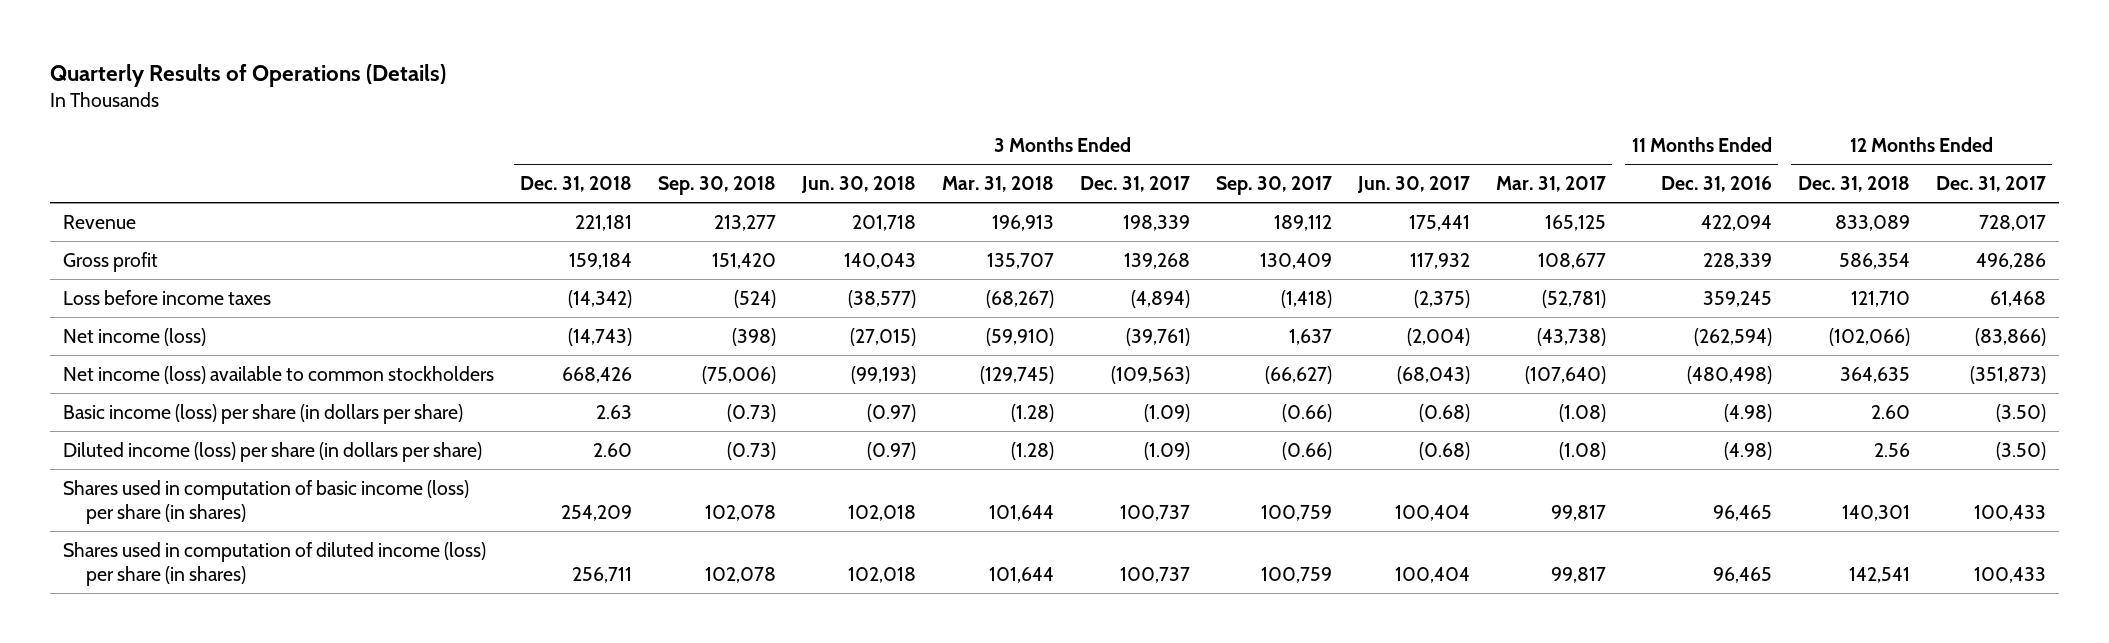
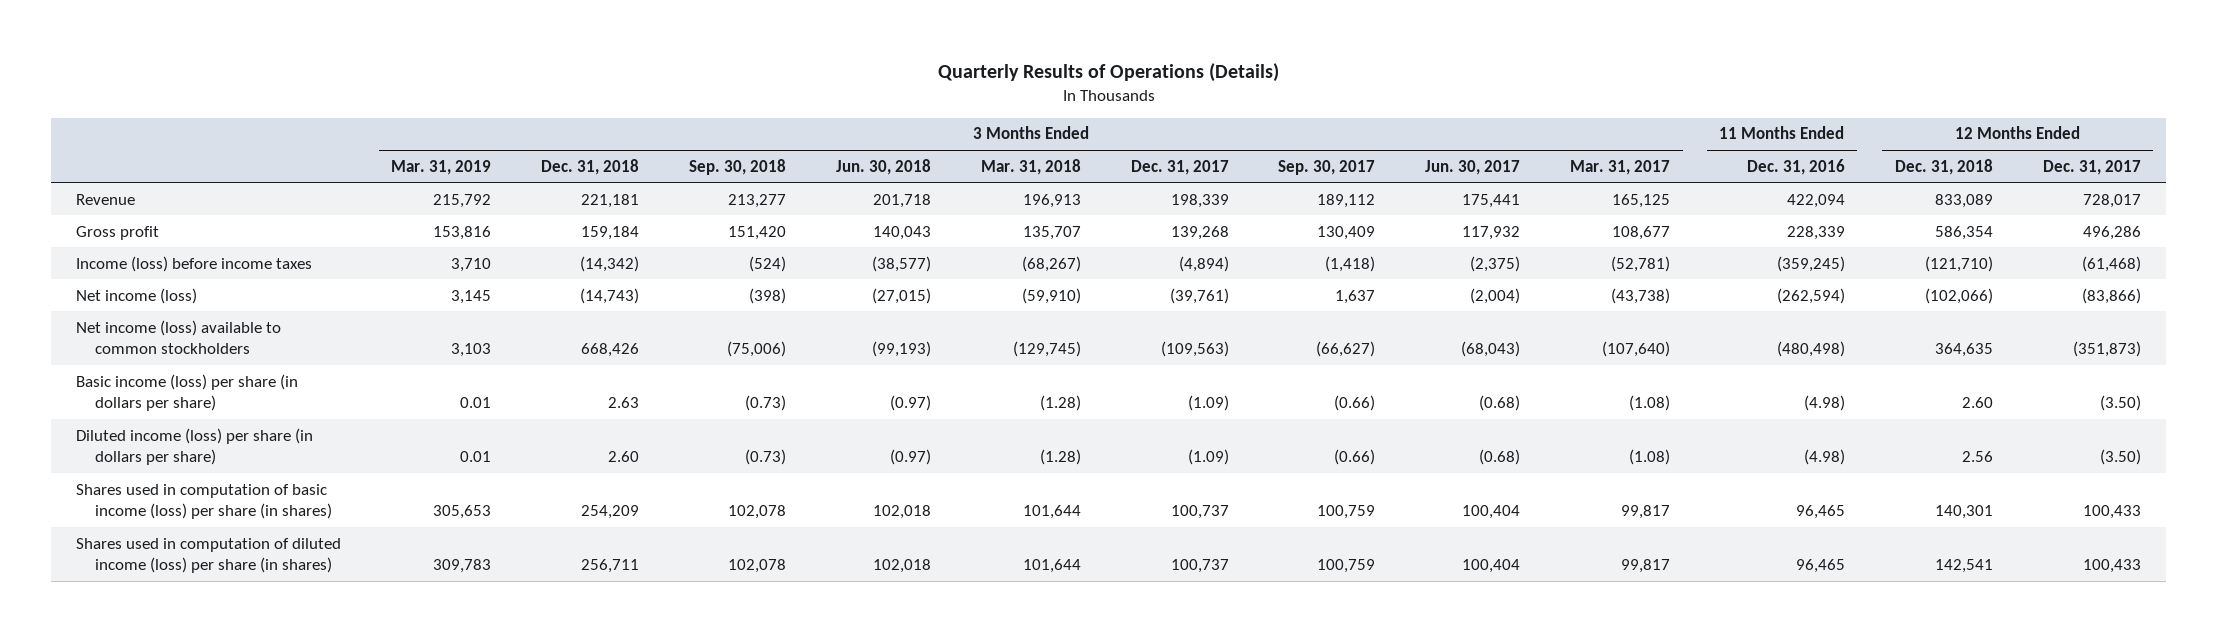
none -> [391,159,492,175] Mar. 31, 2019
[63,289,272,305] Loss before income taxes -> [76,255,313,272] Income (loss) before income taxes
[1702,290,1772,307] 359,245 -> [1776,255,1845,272] (359,245)
[1850,290,1910,307] 121,710 -> [1924,255,1993,272] (121,710)
[1989,290,2046,307] 61,468 -> [2081,255,2141,272] (61,468)

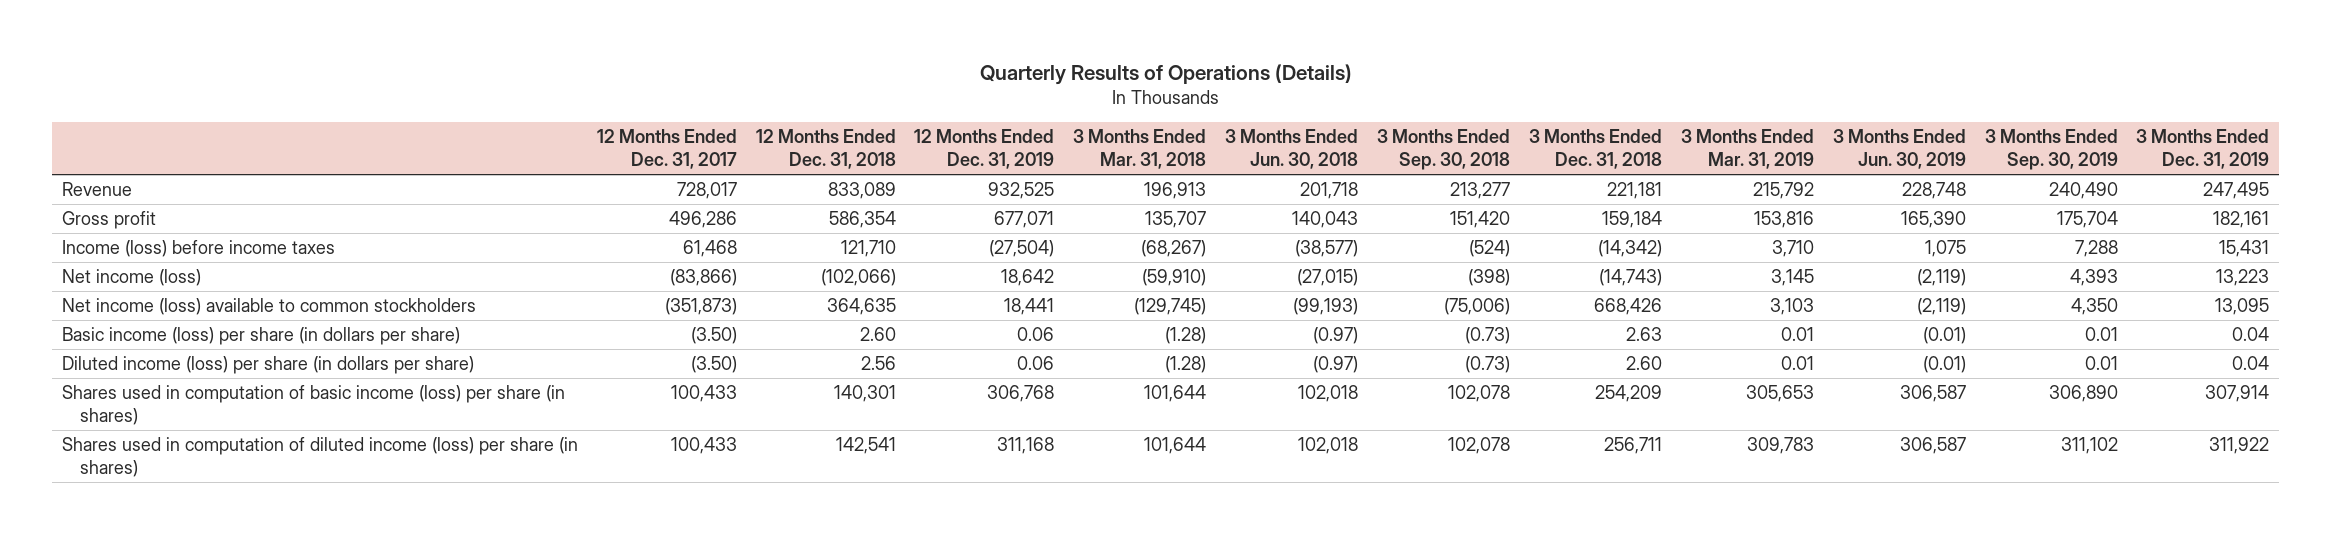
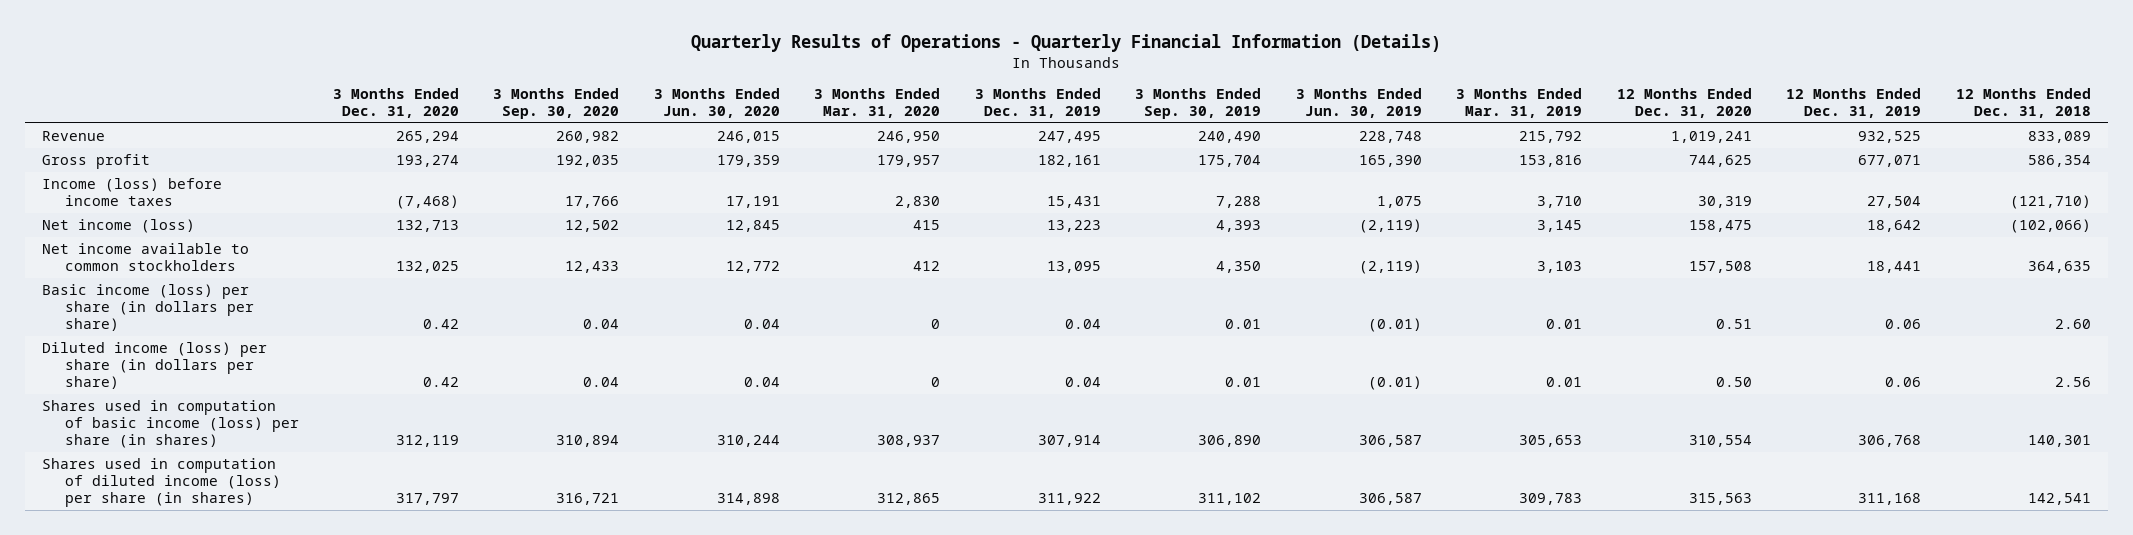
[979,64,1352,86] Quarterly Results of Operations (Details) -> [691,33,1442,52] Quarterly Results of Operations - Quarterly Financial Information (Details)
[596,129,737,170] 12 Months Ended Dec. 31, 2017 -> none
[1073,129,1207,170] 3 Months Ended Mar. 31, 2018 -> none
[1225,129,1359,170] 3 Months Ended Jun. 30, 2018 -> none
[1377,129,1511,171] 3 Months Ended Sep. 30, 2018 -> none
[1528,129,1662,170] 3 Months Ended Dec. 31, 2018 -> none
none -> [332,88,459,119] 3 Months Ended Dec. 31, 2020
none -> [493,88,620,120] 3 Months Ended Sep. 30, 2020
none -> [653,88,780,119] 3 Months Ended Jun. 30, 2020
none -> [814,88,941,119] 3 Months Ended Mar. 31, 2020
none -> [1616,88,1752,119] 12 Months Ended Dec. 31, 2020
[840,239,896,257] 121,710 -> [2009,195,2091,210] (121,710)
[989,239,1055,257] (27,504) -> [1867,196,1922,209] 27,504
[61,297,476,315] Net income (loss) available to common stockholders -> [42,243,250,272] Net income available to common stockholders

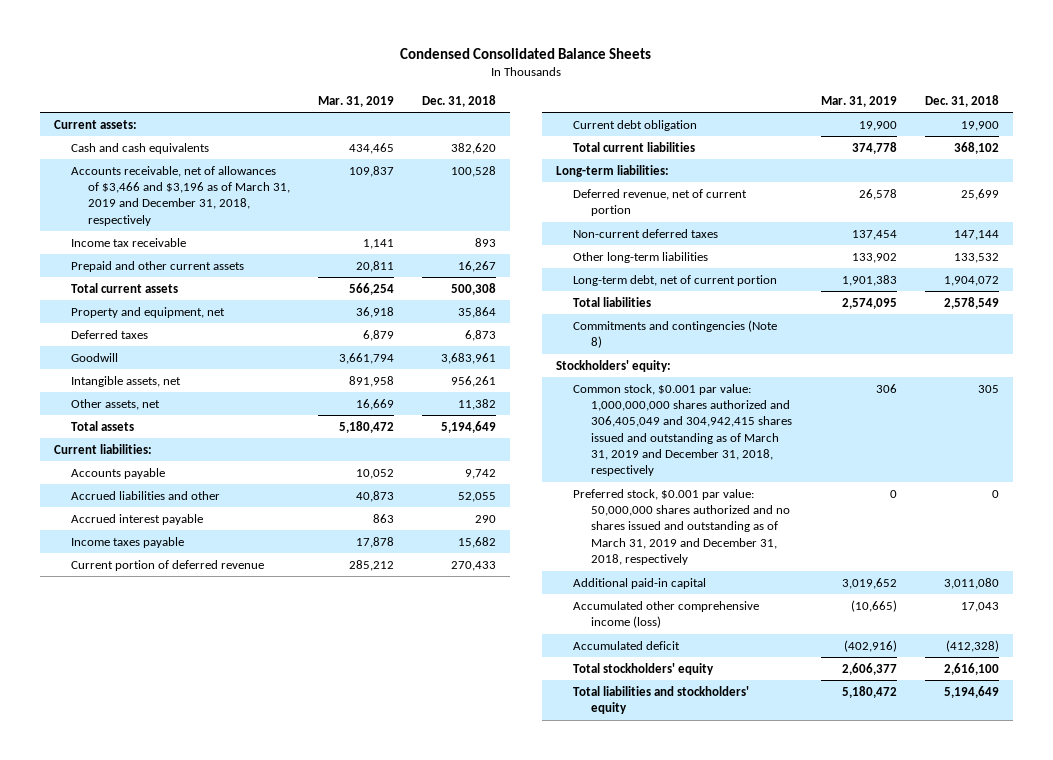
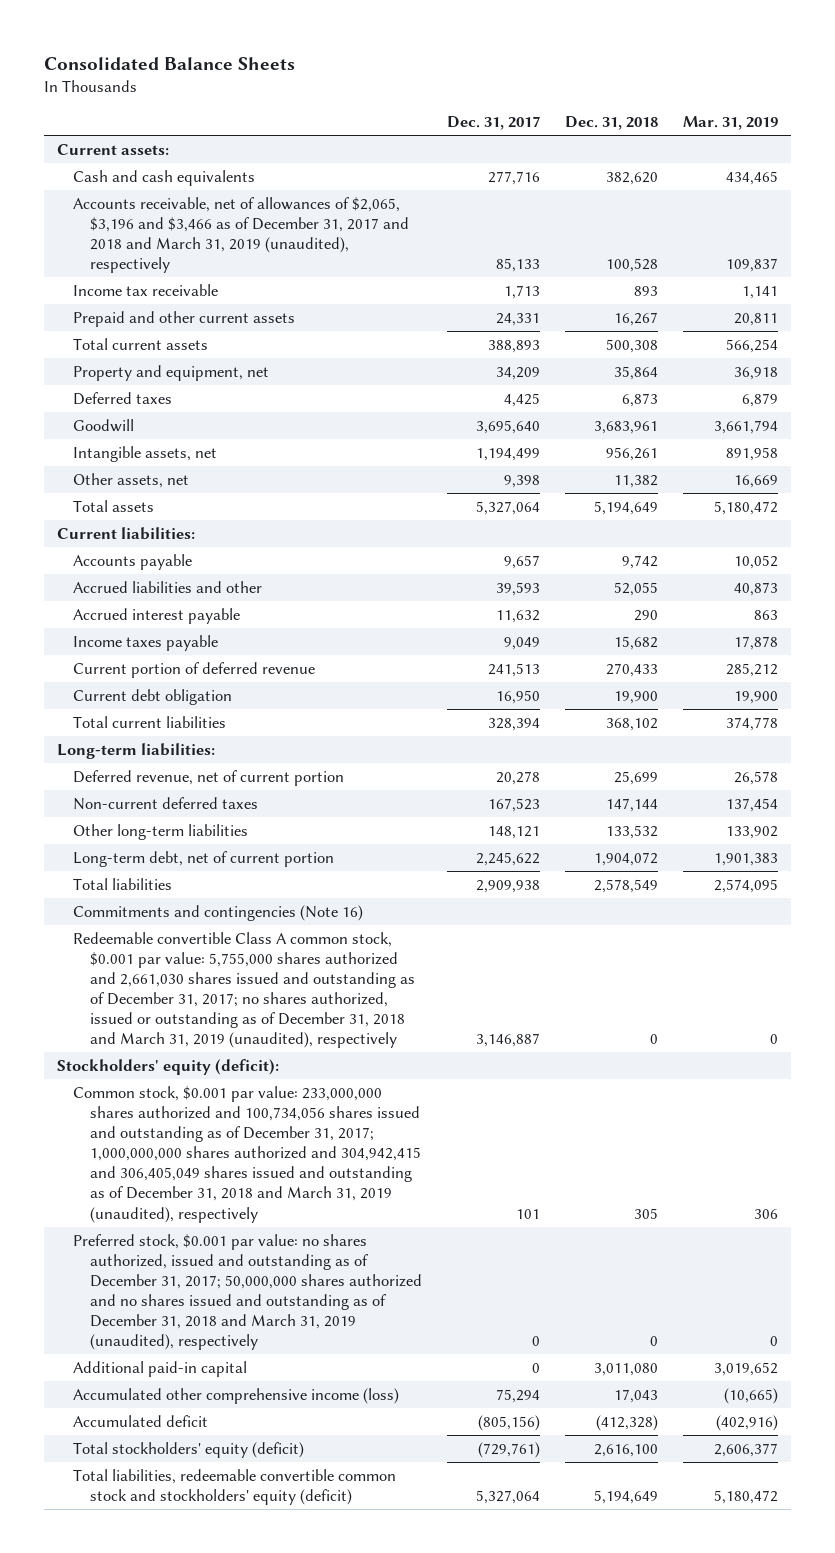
[400,48,652,60] Condensed Consolidated Balance Sheets -> [44,56,296,70] Consolidated Balance Sheets
none -> [446,116,540,131] Dec. 31, 2017
[70,165,291,226] Accounts receivable, net of allowances of $3,466 and $3,196 as of March 31, 2019 and December 31, 2018, respectively -> [73,196,409,274] Accounts receivable, net of allowances of $2,065, $3,196 and $3,466 as of December 31, 2017 and 2018 and March 31, 2019 (unaudited), respectively
[573,319,778,349] Commitments and contingencies (Note 8) -> [73,904,364,921] Commitments and contingencies (Note 16)
none -> [73,931,415,1049] Redeemable convertible Class A common stock, $0.001 par value: 5,755,000 shares authorized and 2,661,030 shares issued and outstanding as of December 31, 2017; no shares authorized, issued or outstanding as of December 31, 2018 and March 31, 2019 (unaudited), respectively
[556,359,672,372] Stockholders' equity: -> [56,1058,279,1075] Stockholders' equity (deficit):
[573,383,792,477] Common stock, $0.001 par value: 1,000,000,000 shares authorized and 306,405,049 and 304,942,415 shares issued and outstanding as of March 31, 2019 and December 31, 2018, respectively -> [73,1085,421,1223] Common stock, $0.001 par value: 233,000,000 shares authorized and 100,734,056 shares issued and outstanding as of December 31, 2017; 1,000,000,000 shares authorized and 304,942,415 and 306,405,049 shares issued and outstanding as of December 31, 2018 and March 31, 2019 (unaudited), respectively
[573,488,790,566] Preferred stock, $0.001 par value: 50,000,000 shares authorized and no shares issued and outstanding as of March 31, 2019 and December 31, 2018, respectively -> [73,1233,422,1351] Preferred stock, $0.001 par value: no shares authorized, issued and outstanding as of December 31, 2017; 50,000,000 shares authorized and no shares issued and outstanding as of December 31, 2018 and March 31, 2019 (unaudited), respectively
[573,662,715,675] Total stockholders' equity -> [73,1441,305,1458] Total stockholders' equity (deficit)
[573,685,750,715] Total liabilities and stockholders' equity -> [73,1468,397,1505] Total liabilities, redeemable convertible common stock and stockholders' equity (deficit)

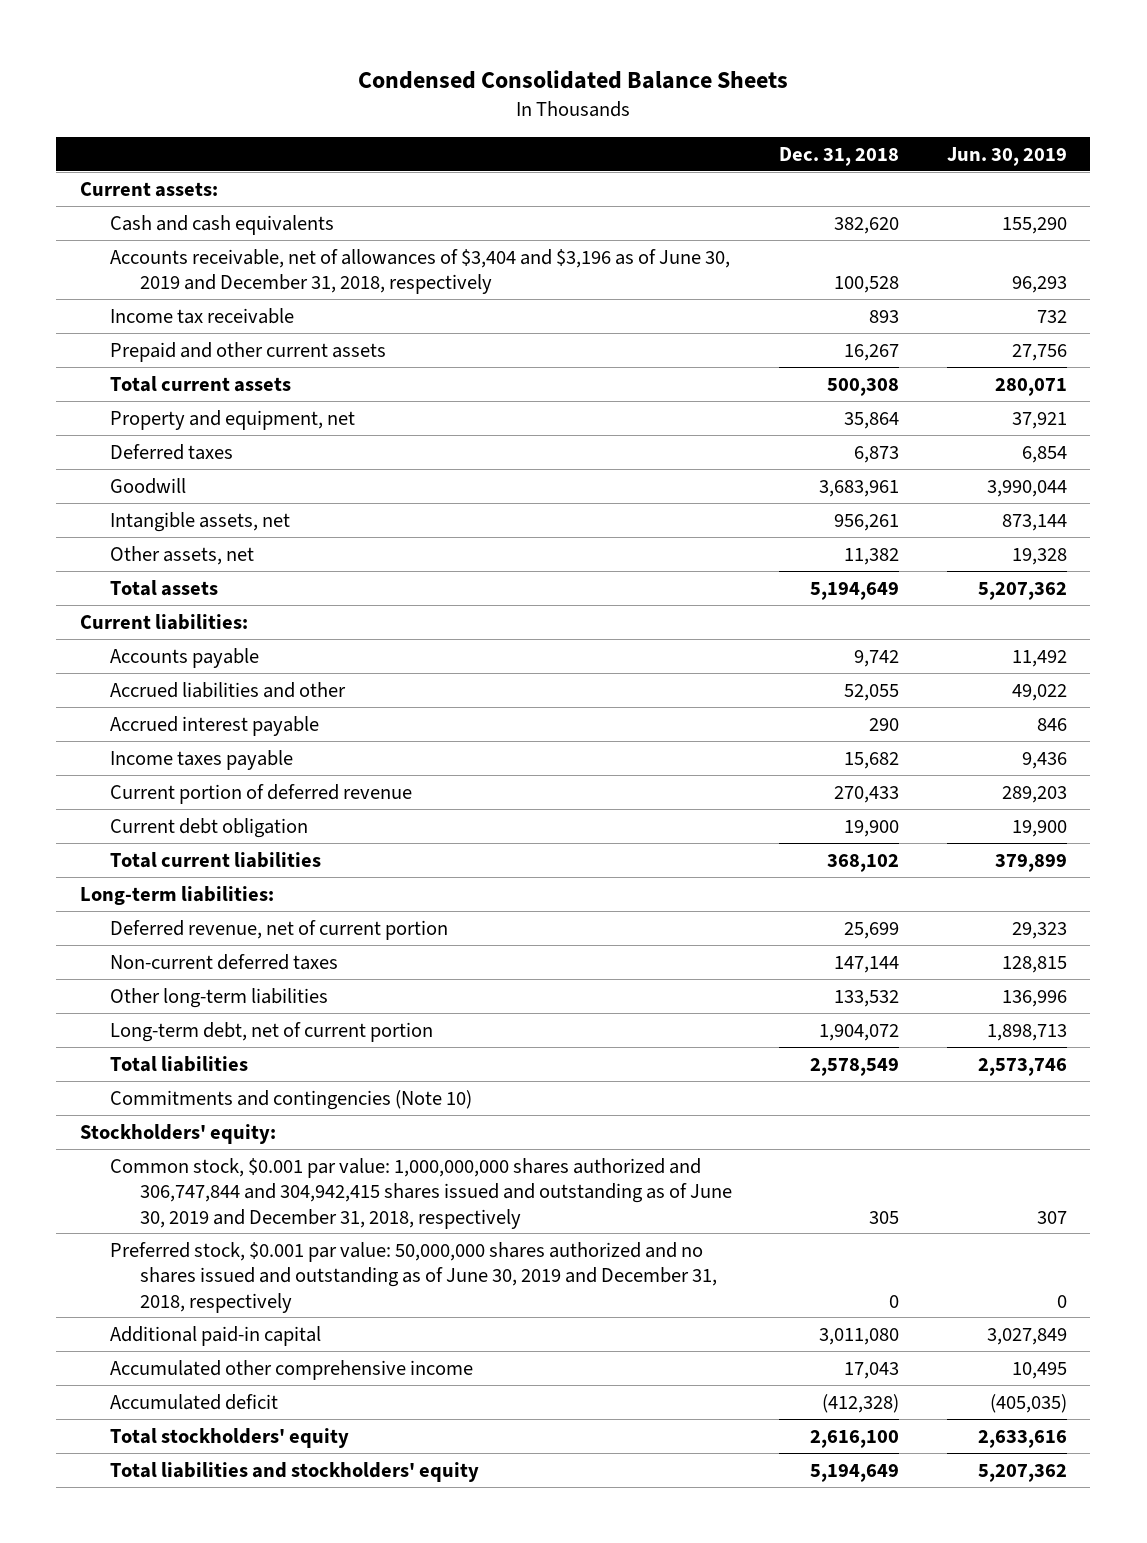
[44,56,296,70] Consolidated Balance Sheets -> [358,70,789,90] Condensed Consolidated Balance Sheets
[446,116,540,131] Dec. 31, 2017 -> none
[683,116,779,131] Mar. 31, 2019 -> none
none -> [946,146,1067,166] Jun. 30, 2019
[73,196,409,274] Accounts receivable, net of allowances of $2,065, $3,196 and $3,466 as of December 31, 2017 and 2018 and March 31, 2019 (unaudited), respectively -> [110,248,731,295] Accounts receivable, net of allowances of $3,404 and $3,196 as of June 30, 2019 and December 31, 2018, respectively
[73,931,415,1049] Redeemable convertible Class A common stock, $0.001 par value: 5,755,000 shares authorized and 2,661,030 shares issued and outstanding as of December 31, 2017; no shares authorized, issued or outstanding as of December 31, 2018 and March 31, 2019 (unaudited), respectively -> none
[73,904,364,921] Commitments and contingencies (Note 16) -> [110,1089,473,1110] Commitments and contingencies (Note 10)
[56,1058,279,1075] Stockholders' equity (deficit): -> [79,1123,276,1144] Stockholders' equity:
[73,1085,421,1223] Common stock, $0.001 par value: 233,000,000 shares authorized and 100,734,056 shares issued and outstanding as of December 31, 2017; 1,000,000,000 shares authorized and 304,942,415 and 306,405,049 shares issued and outstanding as of December 31, 2018 and March 31, 2019 (unaudited), respectively -> [110,1157,733,1229] Common stock, $0.001 par value: 1,000,000,000 shares authorized and 306,747,844 and 304,942,415 shares issued and outstanding as of June 30, 2019 and December 31, 2018, respectively
[73,1233,422,1351] Preferred stock, $0.001 par value: no shares authorized, issued and outstanding as of December 31, 2017; 50,000,000 shares authorized and no shares issued and outstanding as of December 31, 2018 and March 31, 2019 (unaudited), respectively -> [110,1241,718,1313] Preferred stock, $0.001 par value: 50,000,000 shares authorized and no shares issued and outstanding as of June 30, 2019 and December 31, 2018, respectively
[73,1387,400,1404] Accumulated other comprehensive income (loss) -> [110,1359,474,1380] Accumulated other comprehensive income
[73,1441,305,1458] Total stockholders' equity (deficit) -> [110,1427,350,1448] Total stockholders' equity
[73,1468,397,1505] Total liabilities, redeemable convertible common stock and stockholders' equity (deficit) -> [110,1461,480,1482] Total liabilities and stockholders' equity

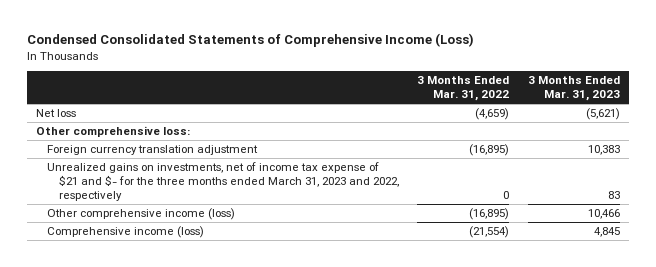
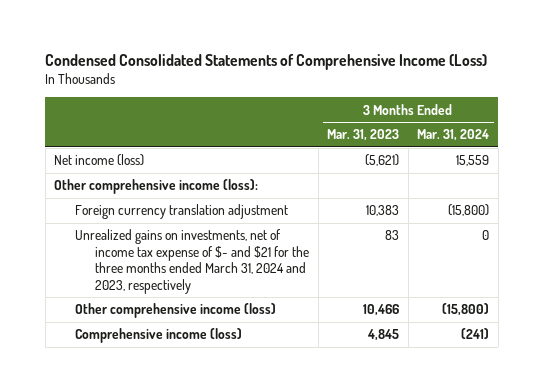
[417,76,510,102] 3 Months Ended Mar. 31, 2022 -> none
none -> [417,129,490,142] Mar. 31, 2024
[36,108,77,117] Net loss -> [54,154,145,167] Net income (loss)
[36,125,191,137] Other comprehensive loss: -> [54,179,259,195] Other comprehensive income (loss):
[47,161,399,202] Unrealized gains on investments, net of income tax expense of $21 and $- for the three months ended March 31, 2023 and 2022, respectively -> [74,229,309,294] Unrealized gains on investments, net of income tax expense of $- and $21 for the three months ended March 31, 2024 and 2023, respectively

